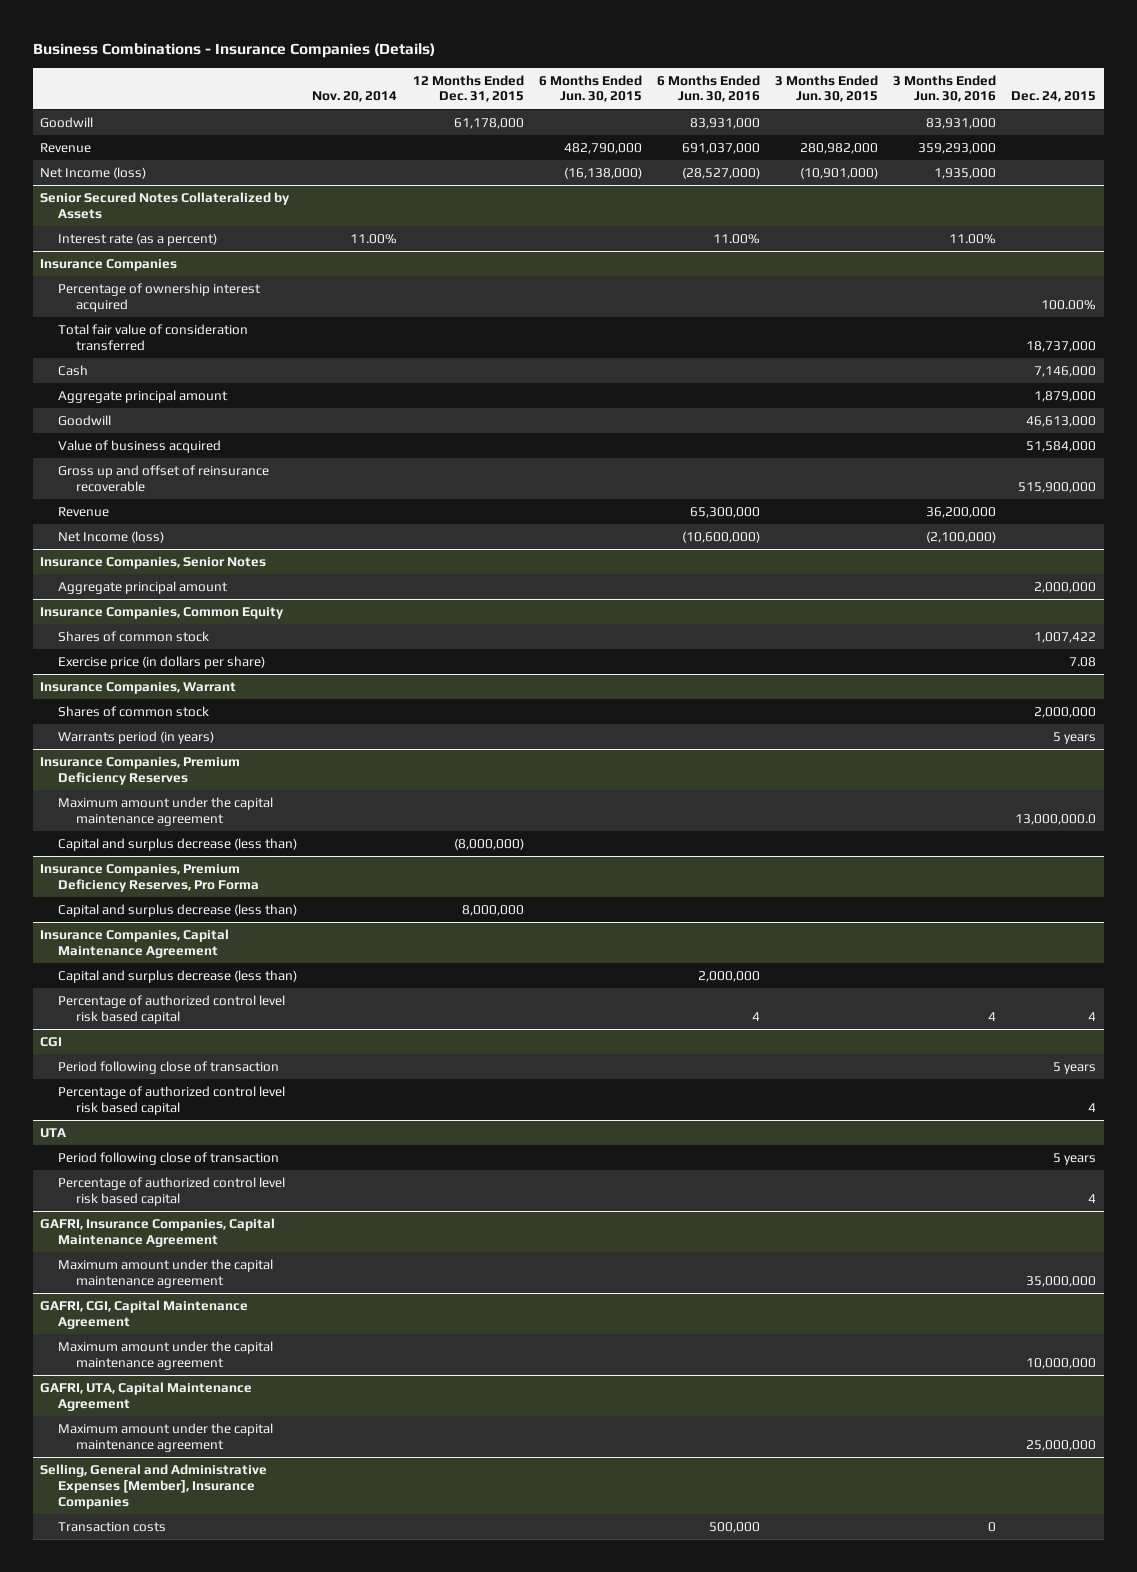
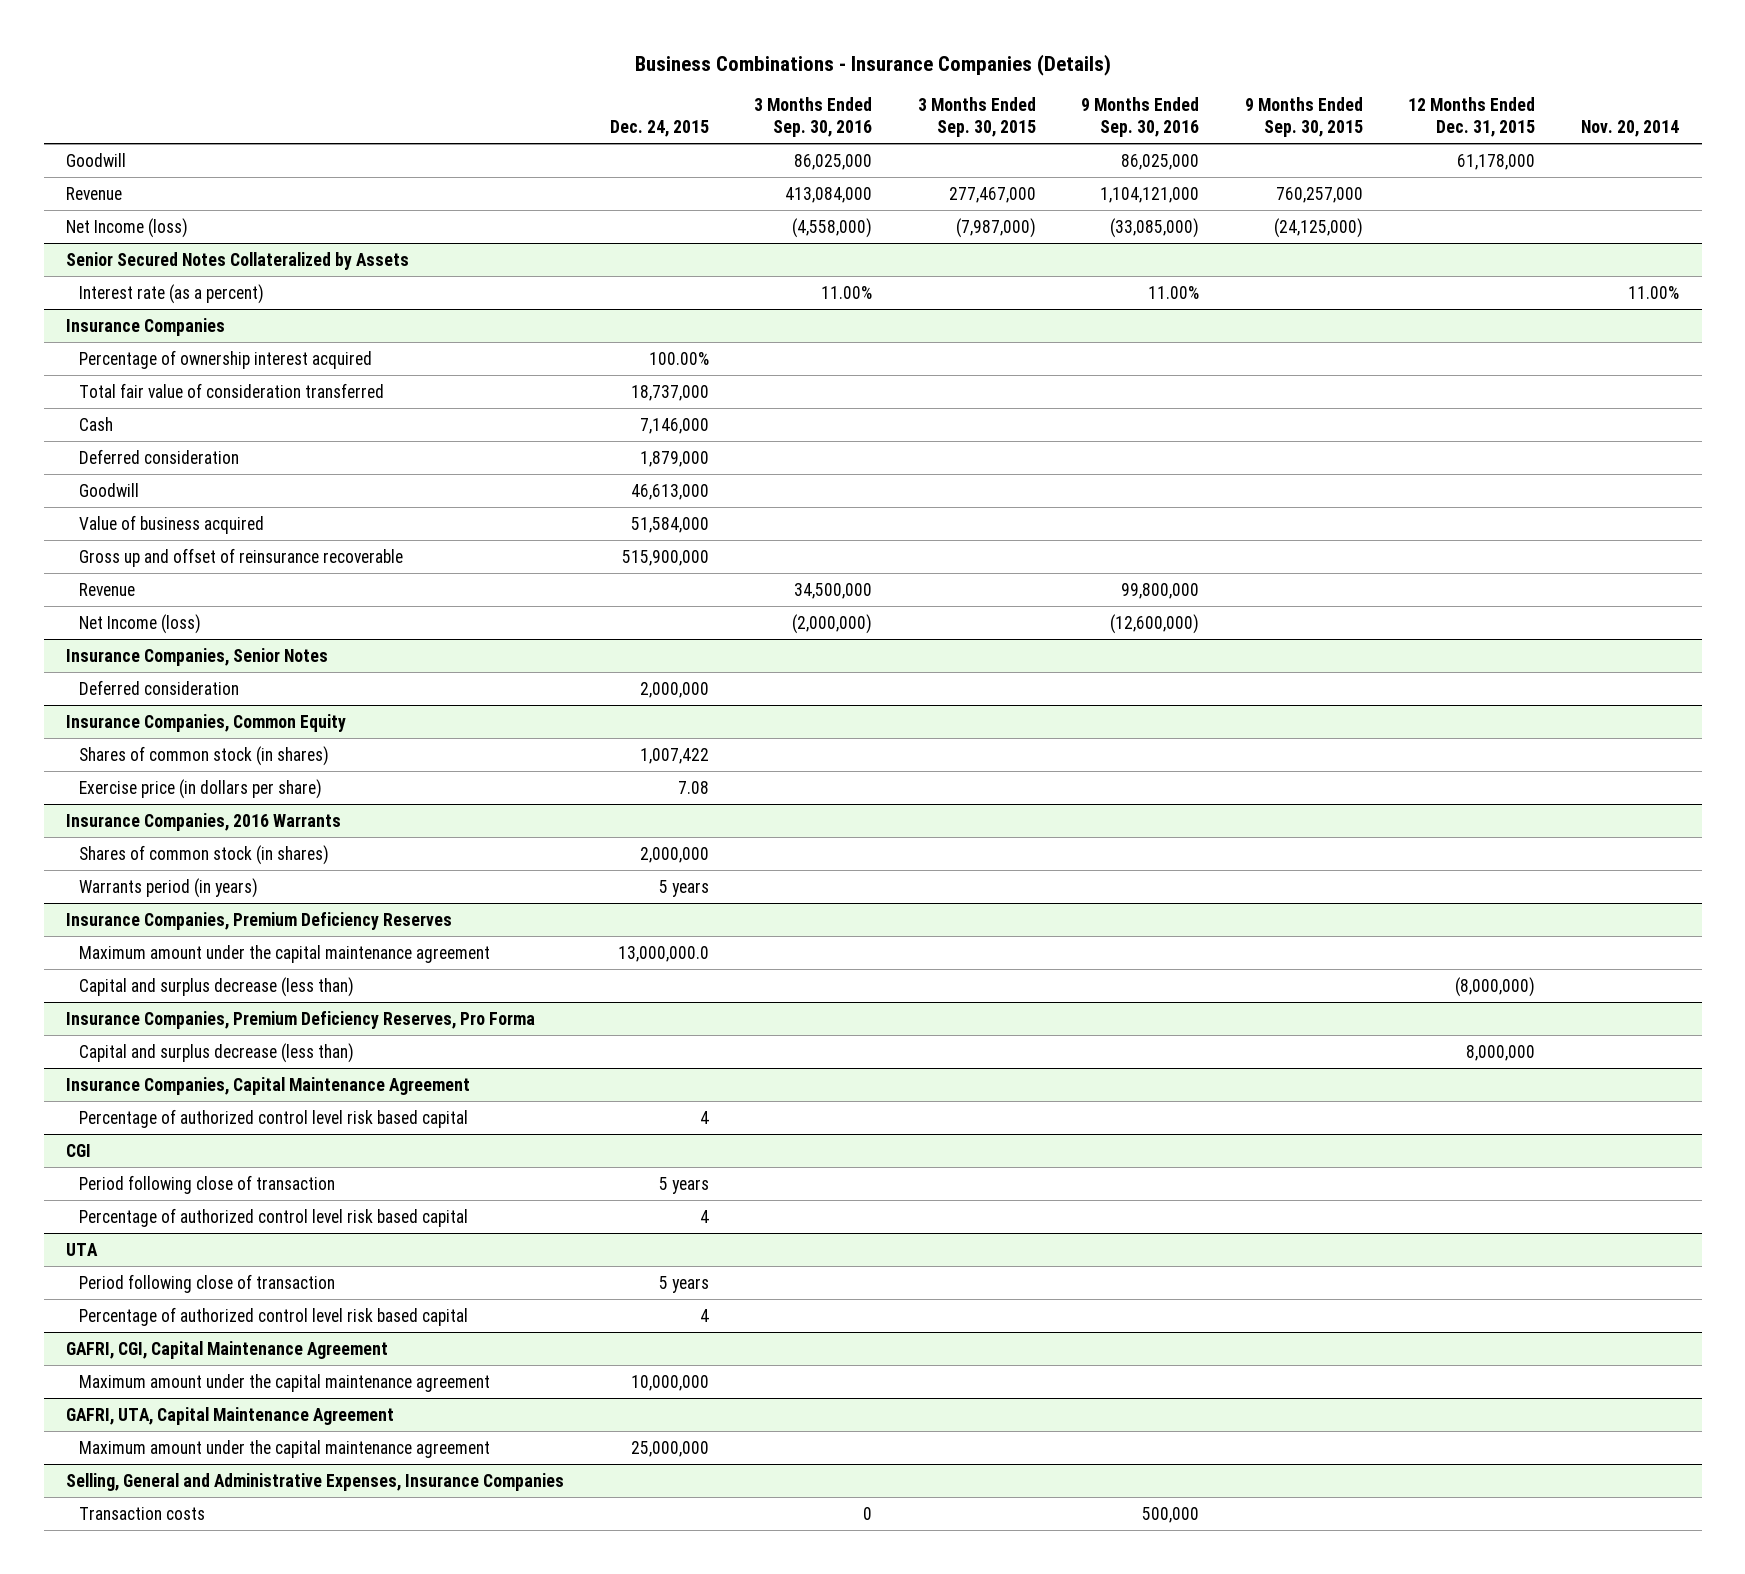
[538,74,642,103] 6 Months Ended Jun. 30, 2015 -> none
[656,74,760,103] 6 Months Ended Jun. 30, 2016 -> none
[775,74,879,103] 3 Months Ended Jun. 30, 2015 -> none
[893,74,997,103] 3 Months Ended Jun. 30, 2016 -> none
none -> [754,97,873,138] 3 Months Ended Sep. 30, 2016
none -> [917,97,1036,138] 3 Months Ended Sep. 30, 2015
none -> [1081,97,1200,138] 9 Months Ended Sep. 30, 2016
none -> [1244,97,1363,138] 9 Months Ended Sep. 30, 2015
[58,390,229,404] Aggregate principal amount -> [79,448,240,464] Deferred consideration
[58,581,229,595] Aggregate principal amount -> [79,679,240,695] Deferred consideration
[58,631,210,643] Shares of common stock -> [79,745,330,766] Shares of common stock (in shares)
[40,682,237,695] Insurance Companies, Warrant -> [66,812,342,831] Insurance Companies, 2016 Warrants
[58,706,210,718] Shares of common stock -> [79,844,330,865] Shares of common stock (in shares)
[58,970,298,984] Capital and surplus decrease (less than) -> none
[40,1218,276,1247] GAFRI, Insurance Companies, Capital Maintenance Agreement -> none
[58,1259,274,1288] Maximum amount under the capital maintenance agreement -> none
[40,1464,268,1509] Selling, General and Administrative Expenses [Member], Insurance Companies -> [66,1472,565,1491] Selling, General and Administrative Expenses, Insurance Companies

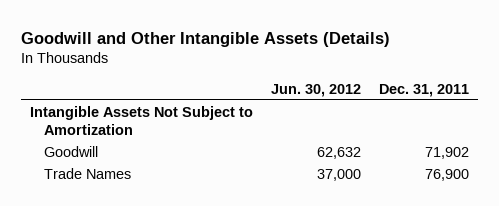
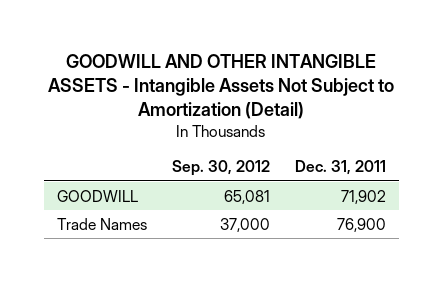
[21,31,391,47] Goodwill and Other Intangible Assets (Details) -> [48,54,395,120] GOODWILL AND OTHER INTANGIBLE ASSETS - Intangible Assets Not Subject to Amortization (Detail)
[271,83,362,97] Jun. 30, 2012 -> none
none -> [171,160,270,177] Sep. 30, 2012
[30,106,254,136] Intangible Assets Not Subject to Amortization -> none
[44,146,99,158] Goodwill -> [56,189,138,202] GOODWILL

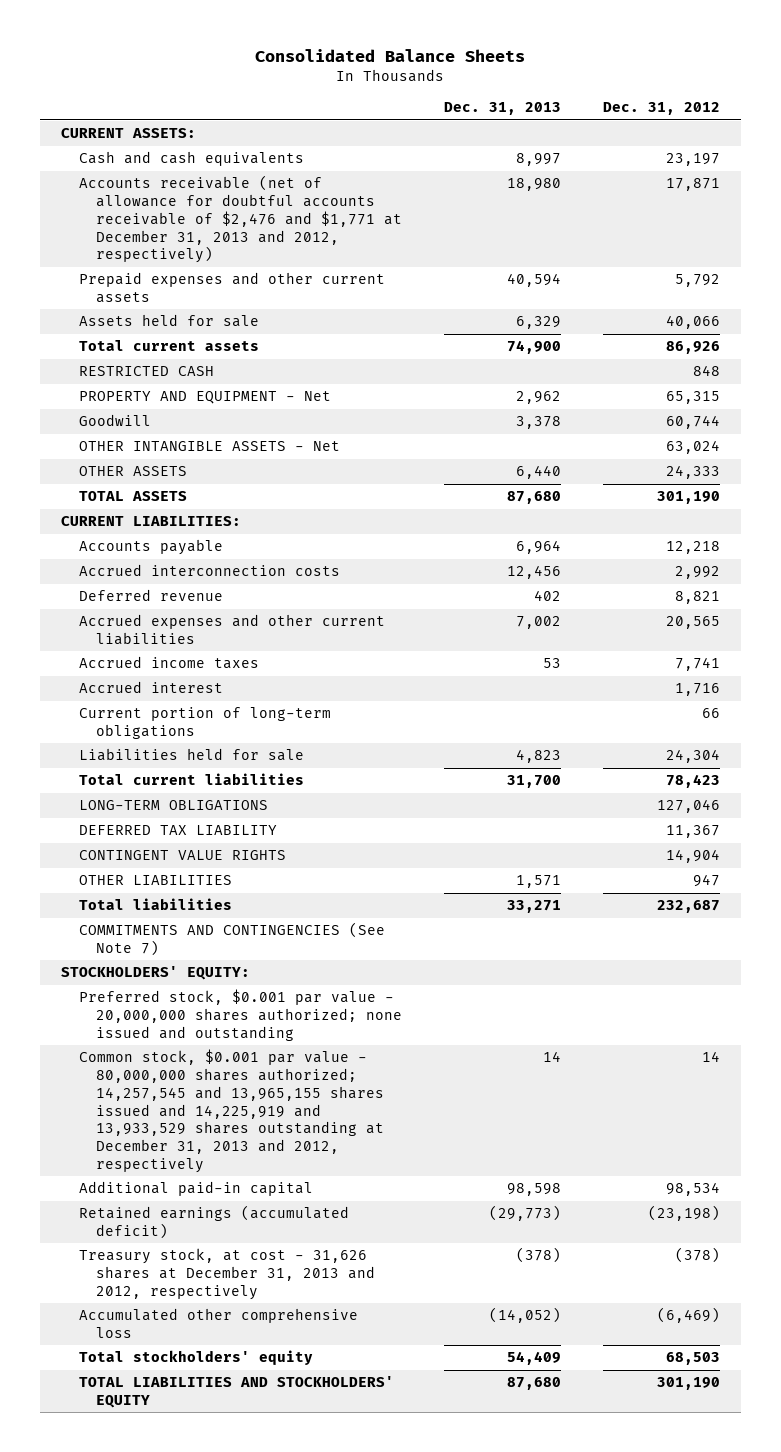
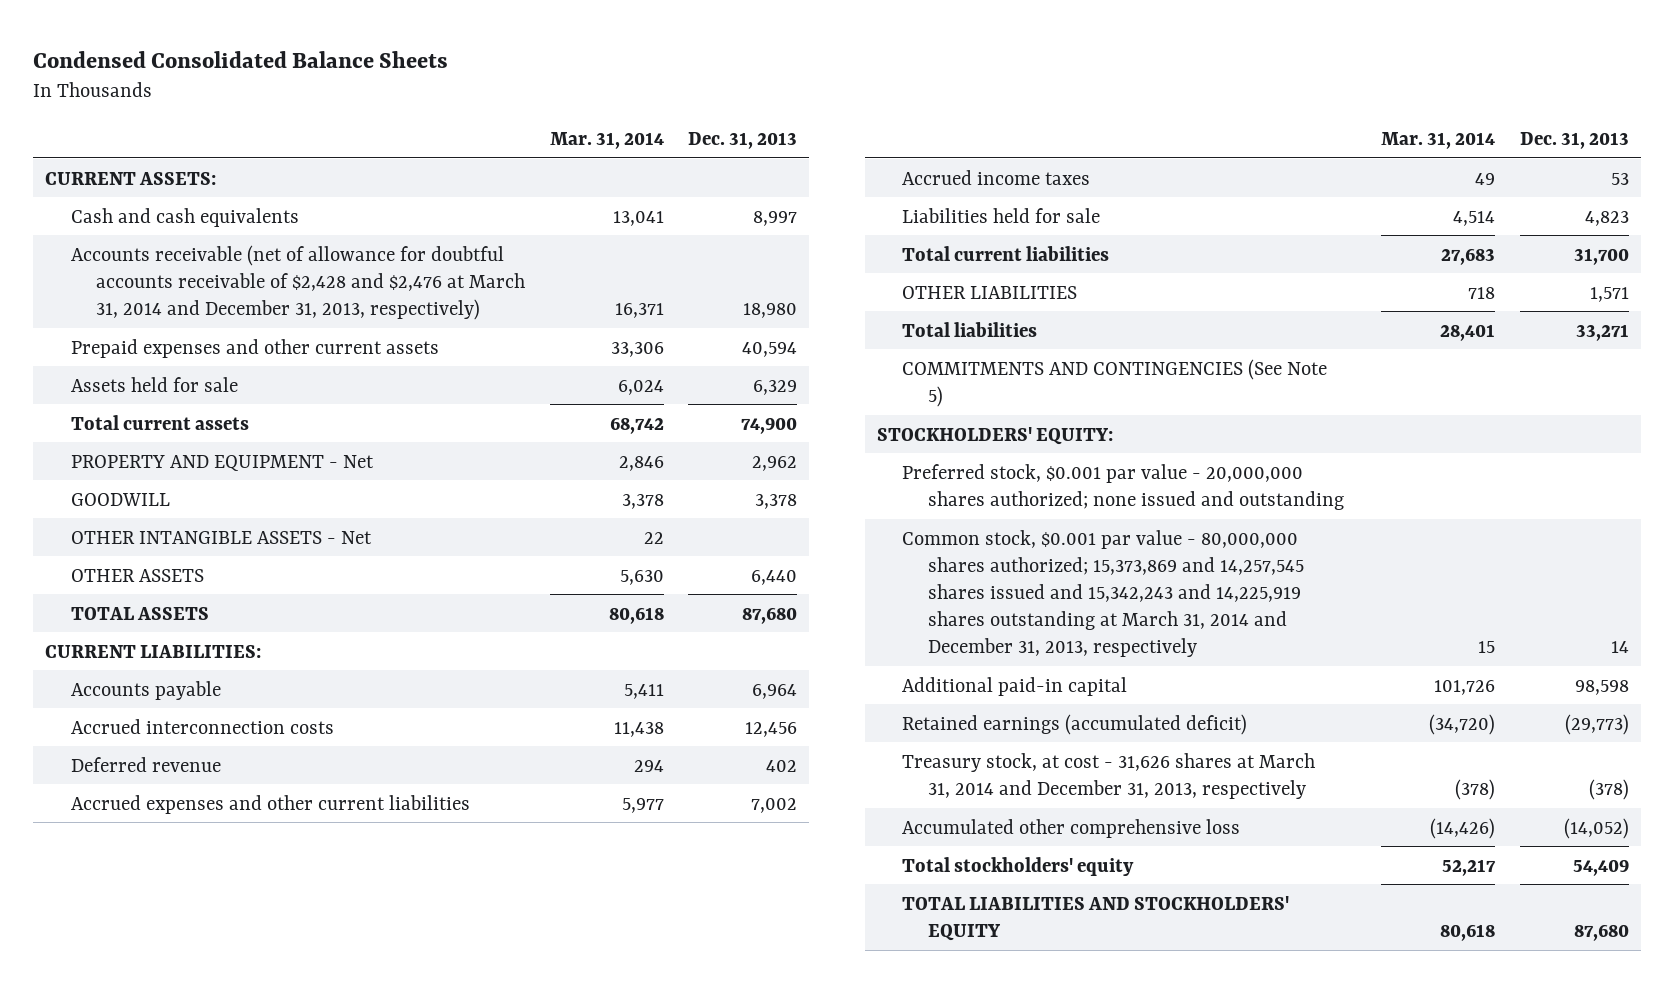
[255,48,526,62] Consolidated Balance Sheets -> [33,50,449,68] Condensed Consolidated Balance Sheets
[603,102,721,116] Dec. 31, 2012 -> none
none -> [549,132,664,150] Mar. 31, 2014
[78,175,403,264] Accounts receivable (net of allowance for doubtful accounts receivable of $2,476 and $1,771 at December 31, 2013 and 2012, respectively) -> [70,244,526,320] Accounts receivable (net of allowance for doubtful accounts receivable of $2,428 and $2,476 at March 31, 2014 and December 31, 2013, respectively)
[78,366,214,377] RESTRICTED CASH -> none
[78,414,151,427] Goodwill -> [70,492,170,506] GOODWILL
[78,681,223,694] Accrued interest -> none
[78,707,331,740] Current portion of long-term obligations -> none
[78,800,268,811] LONG-TERM OBLIGATIONS -> none
[78,825,277,836] DEFERRED TAX LIABILITY -> none
[78,850,286,861] CONTINGENT VALUE RIGHTS -> none
[78,922,385,957] COMMITMENTS AND CONTINGENCIES (See Note 7) -> [902,358,1328,407] COMMITMENTS AND CONTINGENCIES (See Note 5)
[78,1049,385,1174] Common stock, $0.001 par value - 80,000,000 shares authorized; 14,257,545 and 13,965,155 shares issued and 14,225,919 and 13,933,529 shares outstanding at December 31, 2013 and 2012, respectively -> [902,529,1305,657] Common stock, $0.001 par value - 80,000,000 shares authorized; 15,373,869 and 14,257,545 shares issued and 15,342,243 and 14,225,919 shares outstanding at March 31, 2014 and December 31, 2013, respectively
[78,1248,376,1300] Treasury stock, at cost - 31,626 shares at December 31, 2013 and 2012, respectively -> [902,752,1316,799] Treasury stock, at cost - 31,626 shares at March 31, 2014 and December 31, 2013, respectively

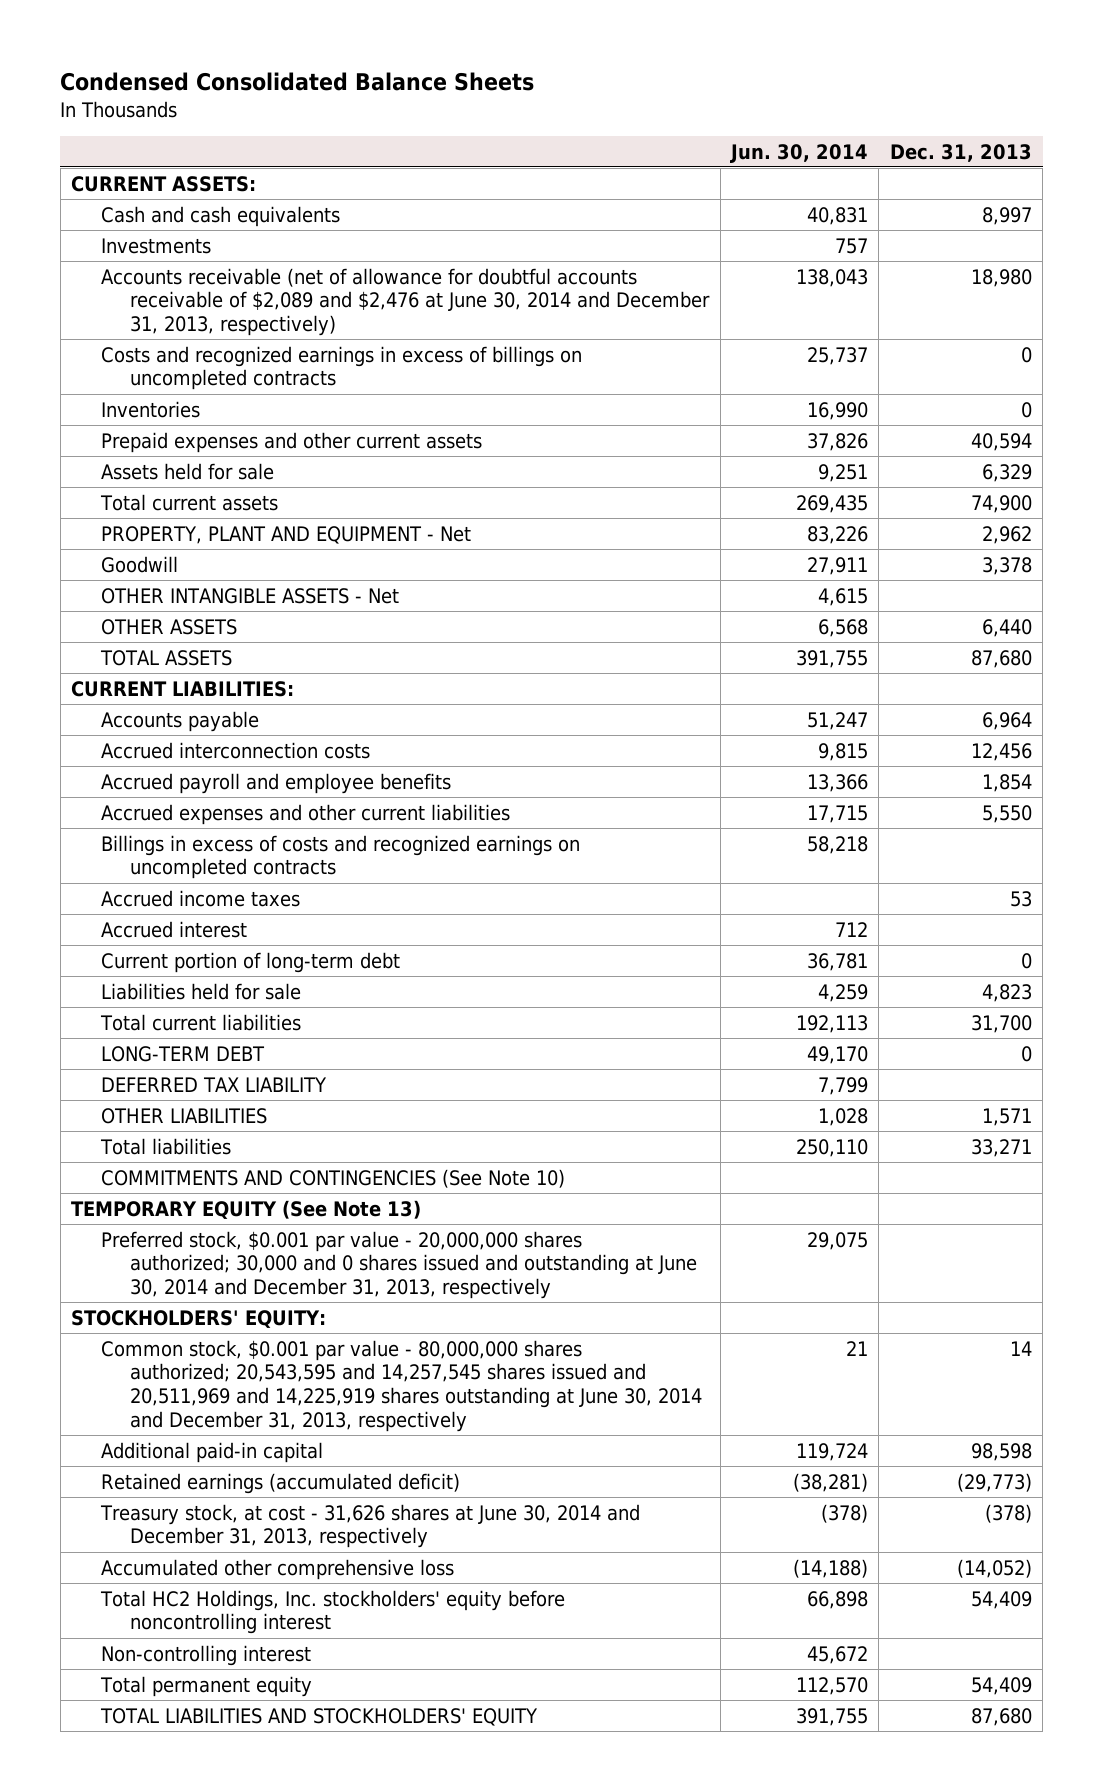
[549,132,664,150] Mar. 31, 2014 -> none
none -> [729,143,868,163] Jun. 30, 2014
none -> [100,237,211,254] Investments
[70,244,526,320] Accounts receivable (net of allowance for doubtful accounts receivable of $2,428 and $2,476 at March 31, 2014 and December 31, 2013, respectively) -> [100,267,711,336] Accounts receivable (net of allowance for doubtful accounts receivable of $2,089 and $2,476 at June 30, 2014 and December 31, 2013, respectively)
none -> [100,345,582,391] Costs and recognized earnings in excess of billings on uncompleted contracts
none -> [100,400,200,418] Inventories
[70,454,374,471] PROPERTY AND EQUIPMENT - Net -> [100,525,471,544] PROPERTY, PLANT AND EQUIPMENT - Net
[70,492,170,506] GOODWILL -> [100,555,178,573] Goodwill
[70,756,221,772] Deferred revenue -> none
none -> [100,772,451,794] Accrued payroll and employee benefits
[751,797,798,813] 7,002 -> [981,804,1032,823] 5,550
none -> [100,834,580,880] Billings in excess of costs and recognized earnings on uncompleted contracts
none -> [100,920,247,938] Accrued interest
none -> [100,951,400,973] Current portion of long-term debt
none -> [100,1045,265,1062] LONG-TERM DEBT
none -> [100,1076,327,1092] DEFERRED TAX LIABILITY
[902,358,1328,407] COMMITMENTS AND CONTINGENCIES (See Note 5) -> [100,1168,565,1188] COMMITMENTS AND CONTINGENCIES (See Note 10)
none -> [71,1199,422,1219] TEMPORARY EQUITY (See Note 13)
none -> [100,1230,698,1299] Preferred stock, $0.001 par value - 20,000,000 shares authorized; 30,000 and 0 shares issued and outstanding at June 30, 2014 and December 31, 2013, respectively
[902,463,1345,510] Preferred stock, $0.001 par value - 20,000,000 shares authorized; none issued and outstanding -> none
[902,529,1305,657] Common stock, $0.001 par value - 80,000,000 shares authorized; 15,373,869 and 14,257,545 shares issued and 15,342,243 and 14,225,919 shares outstanding at March 31, 2014 and December 31, 2013, respectively -> [100,1339,703,1432] Common stock, $0.001 par value - 80,000,000 shares authorized; 20,543,595 and 14,257,545 shares issued and 20,511,969 and 14,225,919 shares outstanding at June 30, 2014 and December 31, 2013, respectively
[902,752,1316,799] Treasury stock, at cost - 31,626 shares at March 31, 2014 and December 31, 2013, respectively -> [99,1503,640,1549] Treasury stock, at cost - 31,626 shares at June 30, 2014 and December 31, 2013, respectively
none -> [99,1589,565,1635] Total HC2 Holdings, Inc. stockholders' equity before noncontrolling interest
none -> [100,1644,311,1666] Non-controlling interest
[902,856,1135,876] Total stockholders' equity -> [99,1675,312,1697] Total permanent equity

